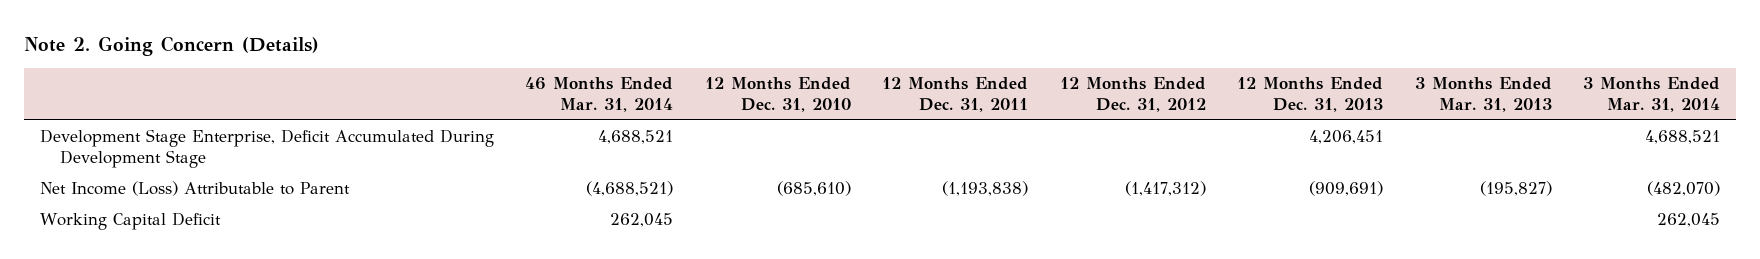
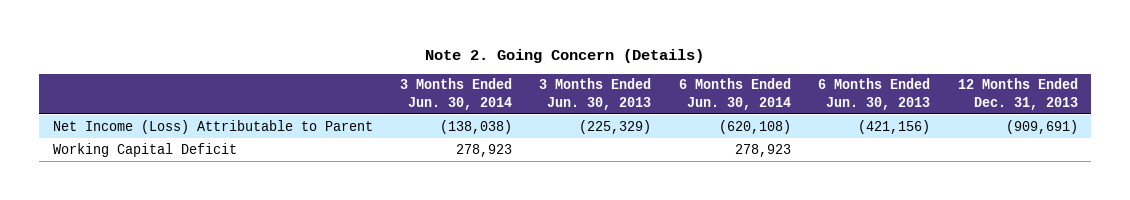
[525,77,674,113] 46 Months Ended Mar. 31, 2014 -> none
[704,77,851,113] 12 Months Ended Dec. 31, 2010 -> none
[882,77,1029,113] 12 Months Ended Dec. 31, 2011 -> none
[1059,77,1206,113] 12 Months Ended Dec. 31, 2012 -> none
[1414,77,1552,113] 3 Months Ended Mar. 31, 2013 -> none
[1582,77,1720,113] 3 Months Ended Mar. 31, 2014 -> none
none -> [399,78,512,110] 3 Months Ended Jun. 30, 2014
none -> [539,78,652,110] 3 Months Ended Jun. 30, 2013
none -> [678,78,791,110] 6 Months Ended Jun. 30, 2014
none -> [818,78,931,110] 6 Months Ended Jun. 30, 2013
[40,129,495,169] Development Stage Enterprise, Deficit Accumulated During Development Stage -> none

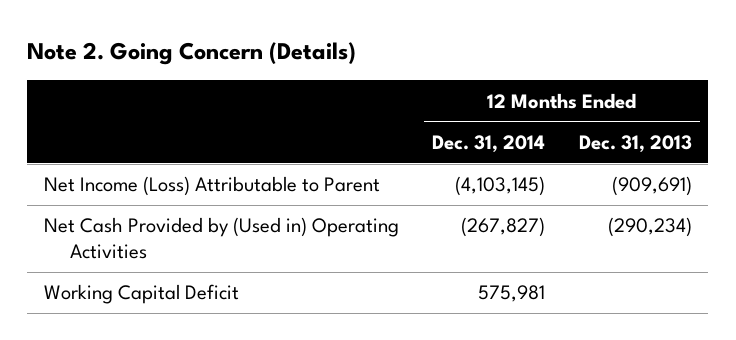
[399,78,512,110] 3 Months Ended Jun. 30, 2014 -> none
[539,78,652,110] 3 Months Ended Jun. 30, 2013 -> none
[678,78,791,110] 6 Months Ended Jun. 30, 2014 -> none
[818,78,931,110] 6 Months Ended Jun. 30, 2013 -> none
none -> [432,134,546,153] Dec. 31, 2014
none -> [43,217,399,259] Net Cash Provided by (Used in) Operating Activities

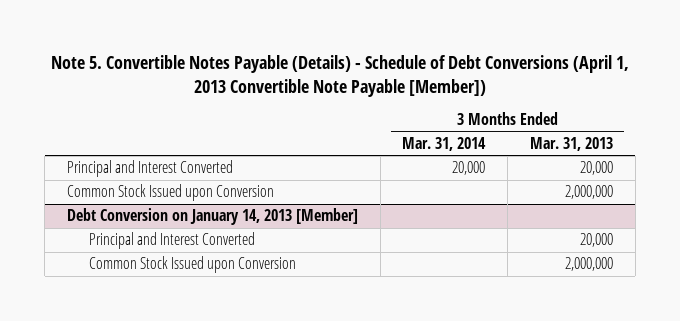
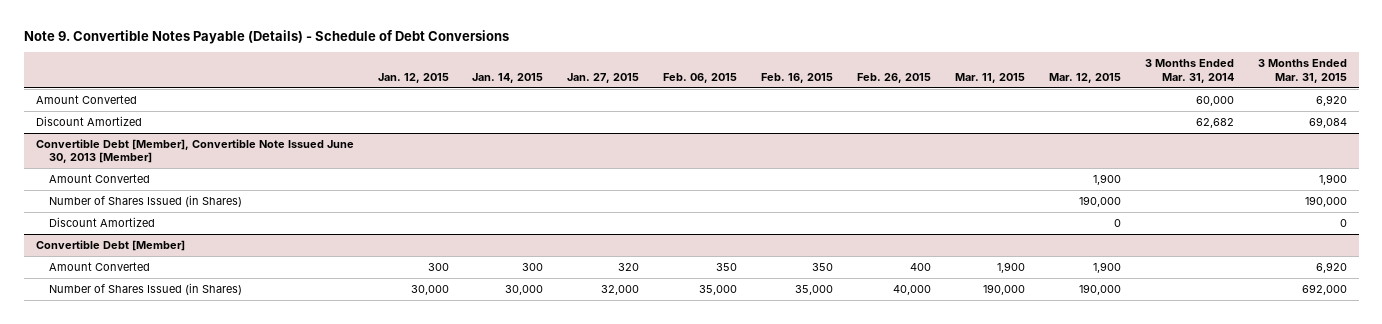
[50,54,629,97] Note 5. Convertible Notes Payable (Details) - Schedule of Debt Conversions (April 1, 2013 Convertible Note Payable [Member]) -> [23,30,509,45] Note 9. Convertible Notes Payable (Details) - Schedule of Debt Conversions
[529,137,613,152] Mar. 31, 2013 -> none
none -> [377,72,449,83] Jan. 12, 2015
none -> [472,72,544,83] Jan. 14, 2015
none -> [567,72,640,83] Jan. 27, 2015
none -> [663,72,738,83] Feb. 06, 2015
none -> [761,72,834,83] Feb. 16, 2015
none -> [857,72,932,83] Feb. 26, 2015
none -> [954,72,1025,83] Mar. 11, 2015
none -> [1048,72,1121,83] Mar. 12, 2015
none -> [1257,59,1347,83] 3 Months Ended Mar. 31, 2015
[66,184,274,202] Common Stock Issued upon Conversion -> none
[66,208,358,226] Debt Conversion on January 14, 2013 [Member] -> none
[89,232,256,250] Principal and Interest Converted -> none
[89,256,297,274] Common Stock Issued upon Conversion -> none
[66,160,233,178] Principal and Interest Converted -> [35,95,137,105] Amount Converted
[452,161,486,176] 20,000 -> [1195,96,1234,107] 60,000
none -> [35,116,142,127] Discount Amortized
none -> [35,139,354,164] Convertible Debt [Member], Convertible Note Issued June 30, 2013 [Member]
none -> [49,174,151,184] Amount Converted
none -> [49,195,243,208] Number of Shares Issued (in Shares)
none -> [49,217,156,228] Discount Amortized
none -> [35,240,185,252] Convertible Debt [Member]
none -> [49,262,151,272] Amount Converted
none -> [49,283,243,296] Number of Shares Issued (in Shares)

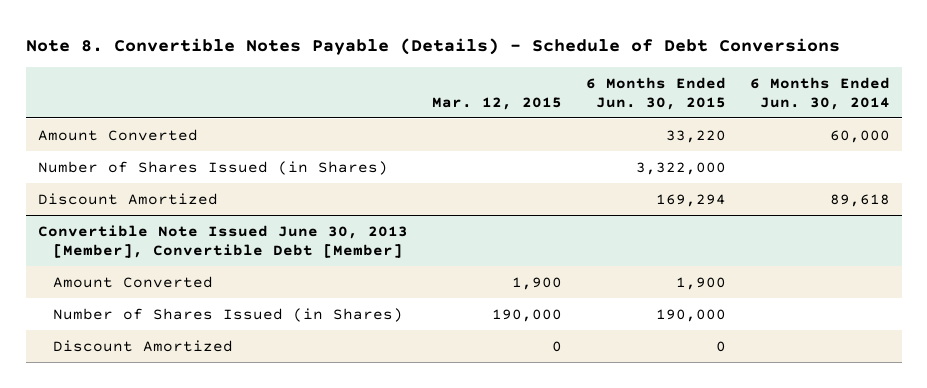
[23,30,509,45] Note 9. Convertible Notes Payable (Details) - Schedule of Debt Conversions -> [25,37,840,55] Note 8. Convertible Notes Payable (Details) - Schedule of Debt Conversions
[377,72,449,83] Jan. 12, 2015 -> none
[472,72,544,83] Jan. 14, 2015 -> none
[567,72,640,83] Jan. 27, 2015 -> none
[663,72,738,83] Feb. 06, 2015 -> none
[761,72,834,83] Feb. 16, 2015 -> none
[857,72,932,83] Feb. 26, 2015 -> none
[954,72,1025,83] Mar. 11, 2015 -> none
[1144,59,1234,83] 3 Months Ended Mar. 31, 2014 -> none
[1257,59,1347,83] 3 Months Ended Mar. 31, 2015 -> none
none -> [585,76,726,110] 6 Months Ended Jun. 30, 2015
none -> [749,76,890,110] 6 Months Ended Jun. 30, 2014
none -> [37,160,388,175] Number of Shares Issued (in Shares)
[35,139,354,164] Convertible Debt [Member], Convertible Note Issued June 30, 2013 [Member] -> [37,224,408,258] Convertible Note Issued June 30, 2013 [Member], Convertible Debt [Member]
[35,240,185,252] Convertible Debt [Member] -> none
[49,262,151,272] Amount Converted -> none
[49,283,243,296] Number of Shares Issued (in Shares) -> none

